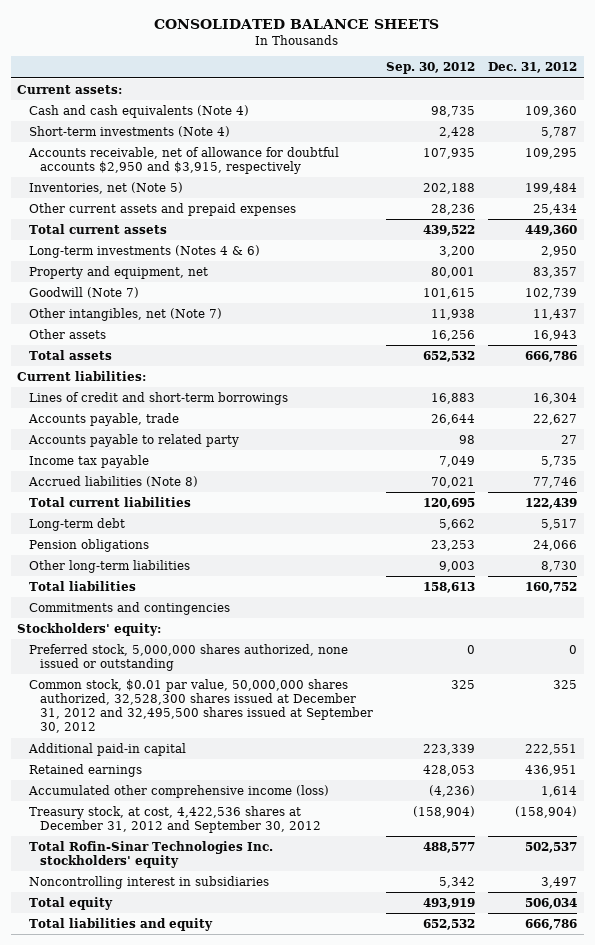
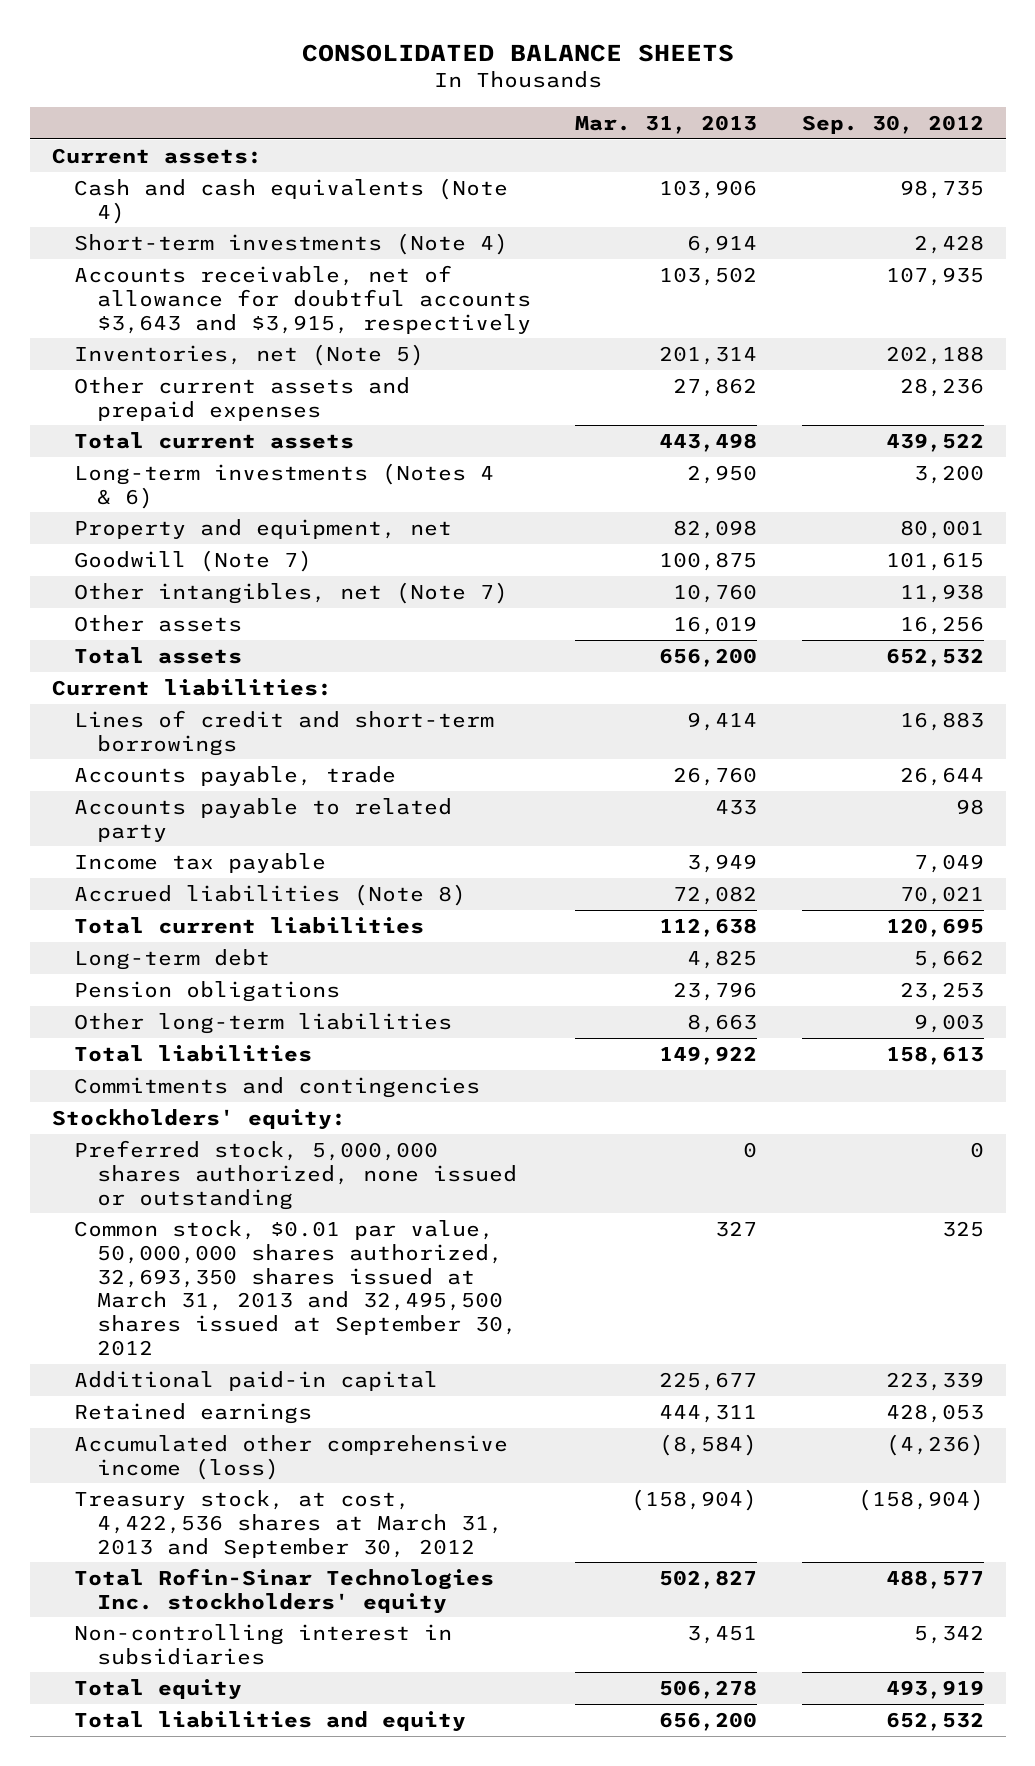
[488,62,578,74] Dec. 31, 2012 -> none
none -> [575,115,758,135] Mar. 31, 2013
[27,146,339,175] Accounts receivable, net of allowance for doubtful accounts $2,950 and $3,915, respectively -> [74,264,532,334] Accounts receivable, net of allowance for doubtful accounts $3,643 and $3,915, respectively
[28,678,374,734] Common stock, $0.01 par value, 50,000,000 shares authorized, 32,528,300 shares issued at December 31, 2012 and 32,495,500 shares issued at September 30, 2012 -> [74,1219,518,1357] Common stock, $0.01 par value, 50,000,000 shares authorized, 32,693,350 shares issued at March 31, 2013 and 32,495,500 shares issued at September 30, 2012
[28,805,322,834] Treasury stock, at cost, 4,422,536 shares at December 31, 2012 and September 30, 2012 -> [74,1489,504,1558] Treasury stock, at cost, 4,422,536 shares at March 31, 2013 and September 30, 2012
[28,875,269,889] Noncontrolling interest in subsidiaries -> [74,1623,453,1665] Non-controlling interest in subsidiaries

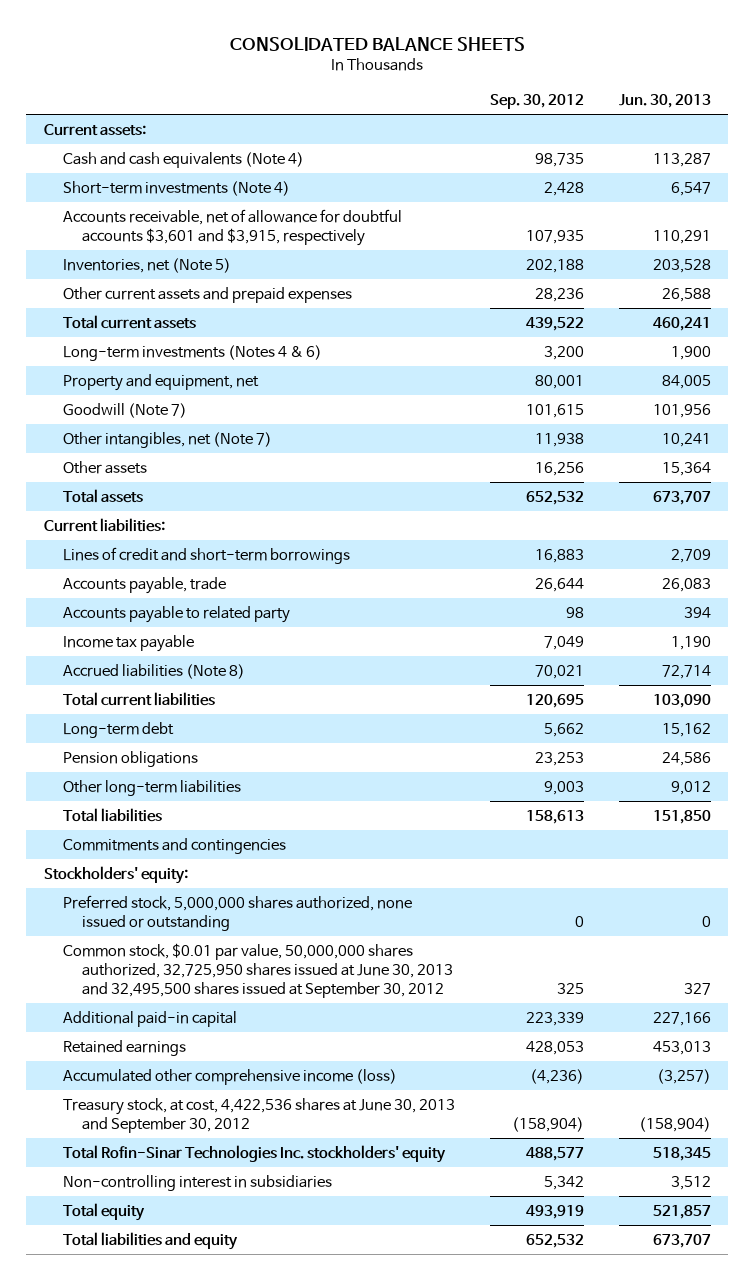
[575,115,758,135] Mar. 31, 2013 -> none
none -> [618,94,711,109] Jun. 30, 2013
[74,264,532,334] Accounts receivable, net of allowance for doubtful accounts $3,643 and $3,915, respectively -> [62,208,402,246] Accounts receivable, net of allowance for doubtful accounts $3,601 and $3,915, respectively
[74,1219,518,1357] Common stock, $0.01 par value, 50,000,000 shares authorized, 32,693,350 shares issued at March 31, 2013 and 32,495,500 shares issued at September 30, 2012 -> [62,942,453,998] Common stock, $0.01 par value, 50,000,000 shares authorized, 32,725,950 shares issued at June 30, 2013 and 32,495,500 shares issued at September 30, 2012
[74,1489,504,1558] Treasury stock, at cost, 4,422,536 shares at March 31, 2013 and September 30, 2012 -> [62,1097,455,1133] Treasury stock, at cost, 4,422,536 shares at June 30, 2013 and September 30, 2012

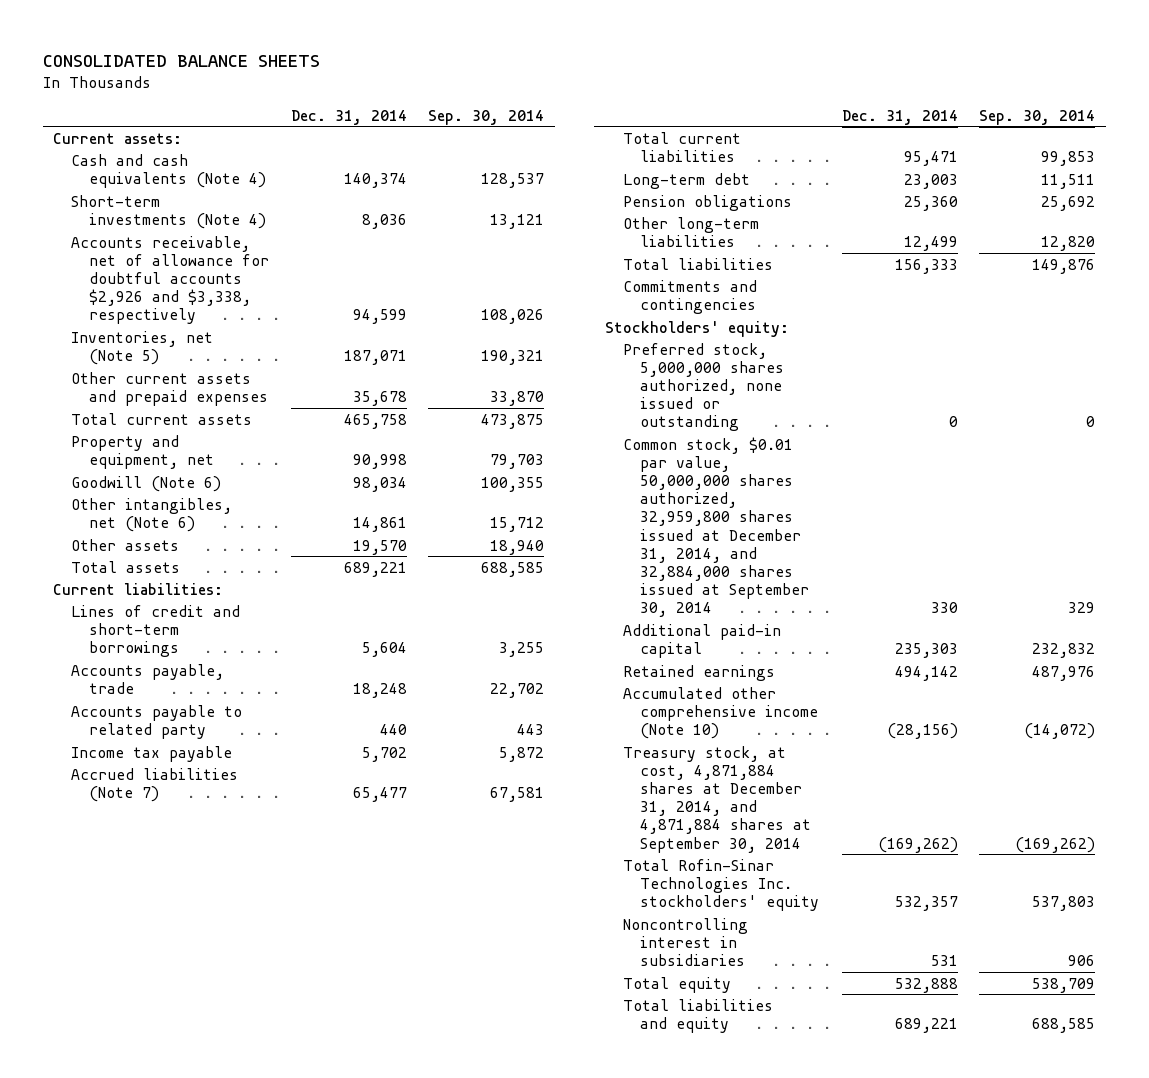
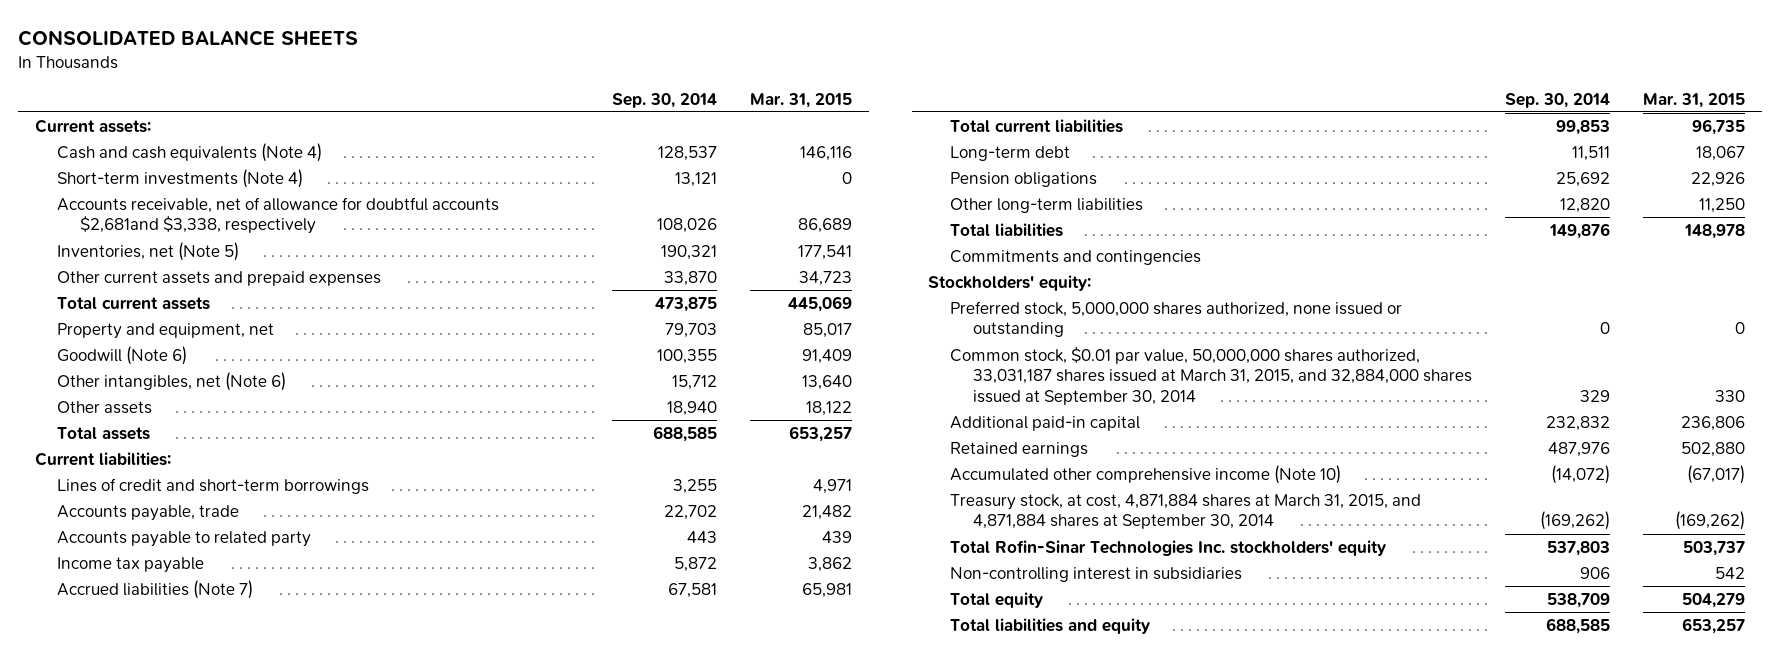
[290,109,407,125] Dec. 31, 2014 -> none
none -> [749,92,852,108] Mar. 31, 2015
[71,235,270,325] Accounts receivable, net of allowance for doubtful accounts $2,926 and $3,338, respectively -> [57,196,500,235] Accounts receivable, net of allowance for doubtful accounts $2,681and $3,338, respectively
[622,436,810,618] Common stock, $0.01 par value, 50,000,000 shares authorized, 32,959,800 shares issued at December 31, 2014, and 32,884,000 shares issued at September 30, 2014 -> [950,346,1472,405] Common stock, $0.01 par value, 50,000,000 shares authorized, 33,031,187 shares issued at March 31, 2015, and 32,884,000 shares issued at September 30, 2014
[622,745,812,853] Treasury stock, at cost, 4,871,884 shares at December 31, 2014, and 4,871,884 shares at September 30, 2014 -> [950,493,1422,530] Treasury stock, at cost, 4,871,884 shares at March 31, 2015, and 4,871,884 shares at September 30, 2014
[622,917,748,967] Noncontrolling interest in subsidiaries -> [950,566,1243,582] Non-controlling interest in subsidiaries

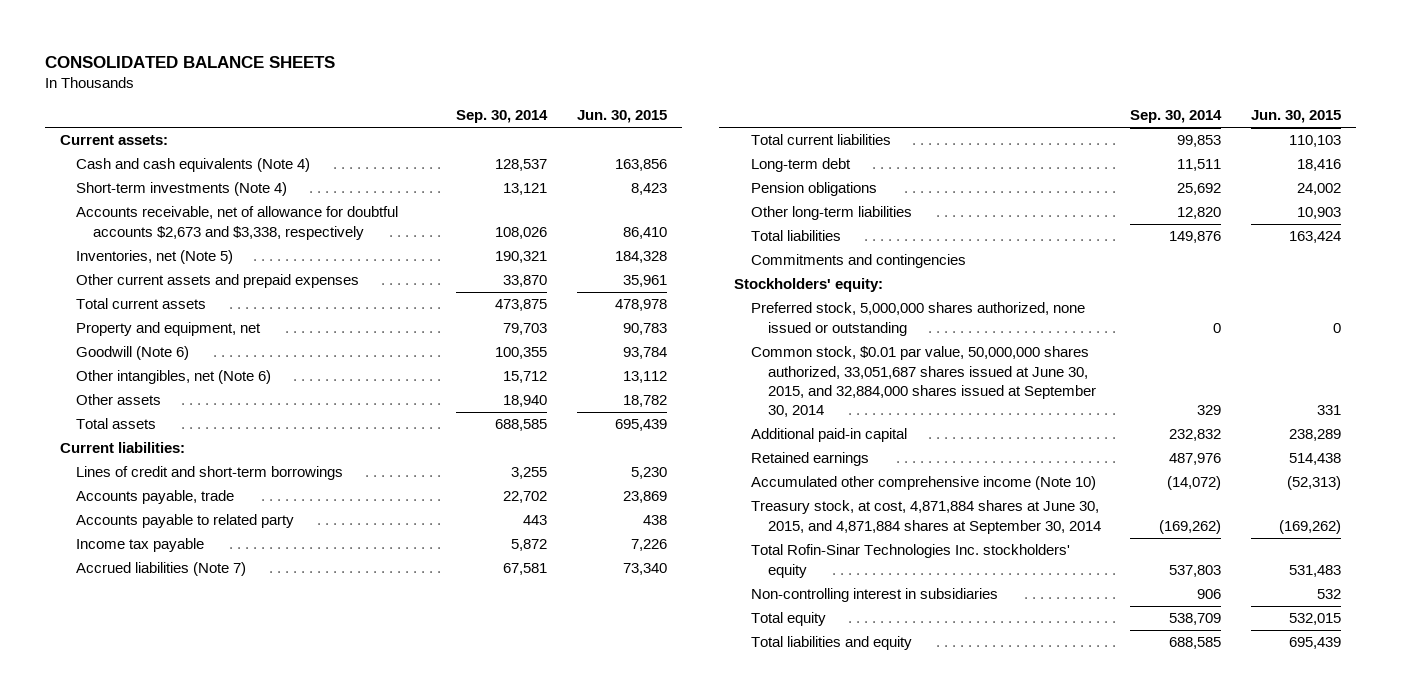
[749,92,852,108] Mar. 31, 2015 -> none
none -> [576,110,667,124] Jun. 30, 2015
[57,196,500,235] Accounts receivable, net of allowance for doubtful accounts $2,681and $3,338, respectively -> [76,206,399,240] Accounts receivable, net of allowance for doubtful accounts $2,673 and $3,338, respectively
[950,346,1472,405] Common stock, $0.01 par value, 50,000,000 shares authorized, 33,031,187 shares issued at March 31, 2015, and 32,884,000 shares issued at September 30, 2014 -> [750,346,1096,418] Common stock, $0.01 par value, 50,000,000 shares authorized, 33,051,687 shares issued at June 30, 2015, and 32,884,000 shares issued at September 30, 2014
[950,493,1422,530] Treasury stock, at cost, 4,871,884 shares at March 31, 2015, and 4,871,884 shares at September 30, 2014 -> [750,500,1101,534] Treasury stock, at cost, 4,871,884 shares at June 30, 2015, and 4,871,884 shares at September 30, 2014

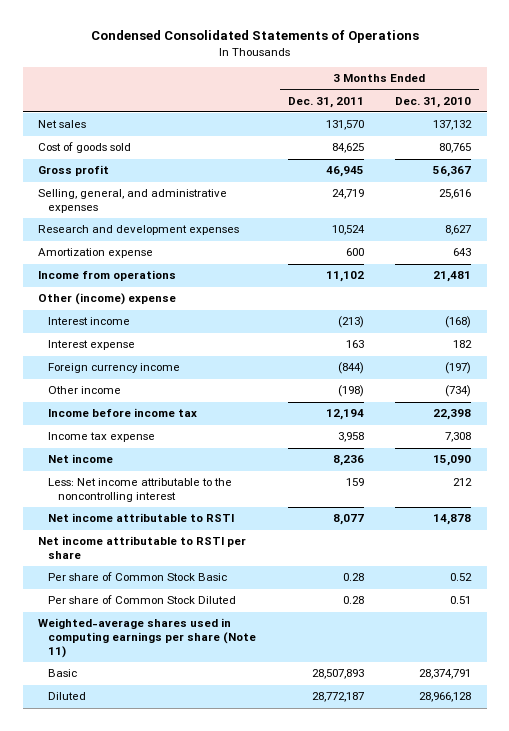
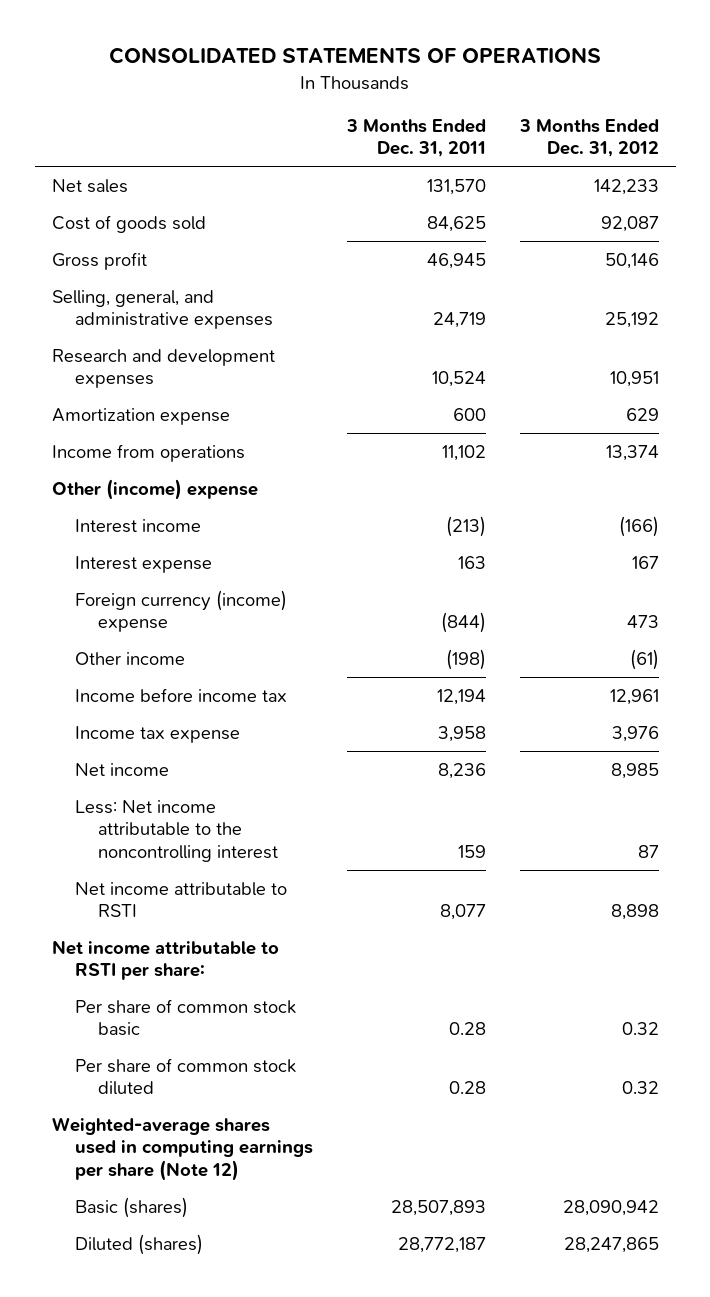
[90,30,419,44] Condensed Consolidated Statements of Operations -> [109,47,602,65] CONSOLIDATED STATEMENTS OF OPERATIONS
[395,96,472,108] Dec. 31, 2010 -> none
none -> [518,118,659,158] 3 Months Ended Dec. 31, 2012
[48,363,181,374] Foreign currency income -> [74,589,287,633] Foreign currency (income) expense
[38,536,247,560] Net income attributable to RSTI per share -> [51,939,279,981] Net income attributable to RSTI per share:
[48,572,228,582] Per share of Common Stock Basic -> [74,998,296,1037] Per share of common stock basic
[48,595,237,605] Per share of Common Stock Diluted -> [74,1057,296,1096] Per share of common stock diluted
[38,618,257,659] Weighted-average shares used in computing earnings per share (Note 11) -> [51,1116,313,1181] Weighted-average shares used in computing earnings per share (Note 12)
[48,669,78,678] Basic -> [74,1196,188,1218] Basic (shares)
[48,692,87,701] Diluted -> [74,1233,203,1255] Diluted (shares)

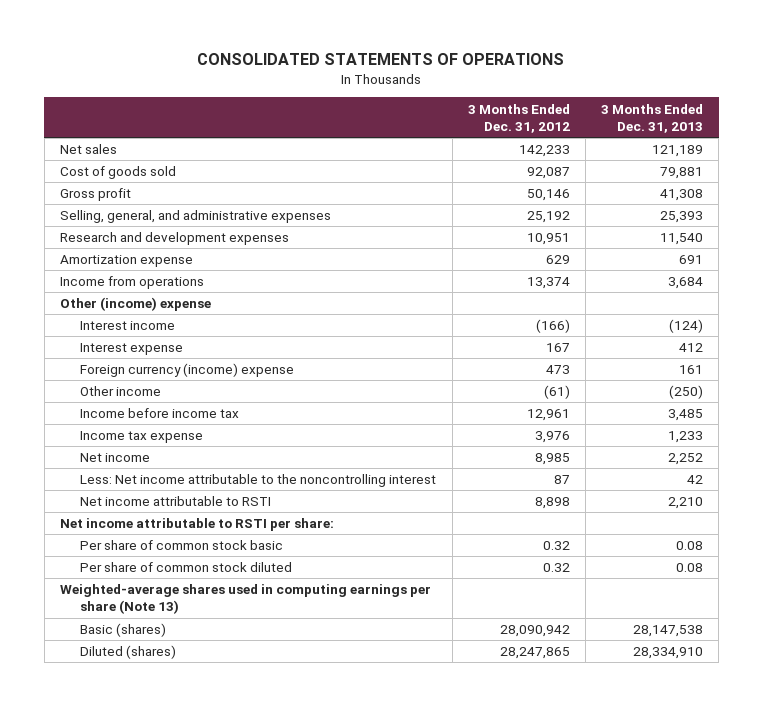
[345,118,486,158] 3 Months Ended Dec. 31, 2011 -> none
none -> [601,103,704,133] 3 Months Ended Dec. 31, 2013
[51,1116,313,1181] Weighted-average shares used in computing earnings per share (Note 12) -> [59,584,431,615] Weighted-average shares used in computing earnings per share (Note 13)

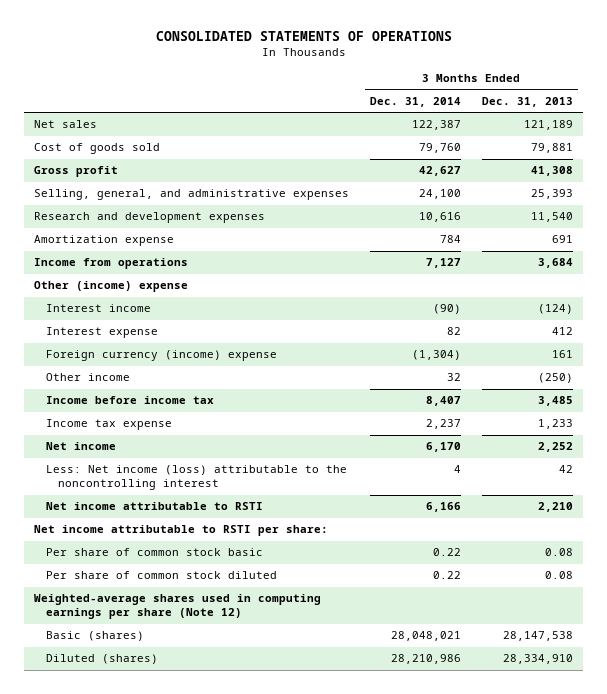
[467,103,570,133] 3 Months Ended Dec. 31, 2012 -> none
none -> [370,97,462,108] Dec. 31, 2014
[80,474,437,488] Less: Net income attributable to the noncontrolling interest -> [46,465,348,491] Less: Net income (loss) attributable to the noncontrolling interest
[59,584,431,615] Weighted-average shares used in computing earnings per share (Note 13) -> [34,594,322,620] Weighted-average shares used in computing earnings per share (Note 12)

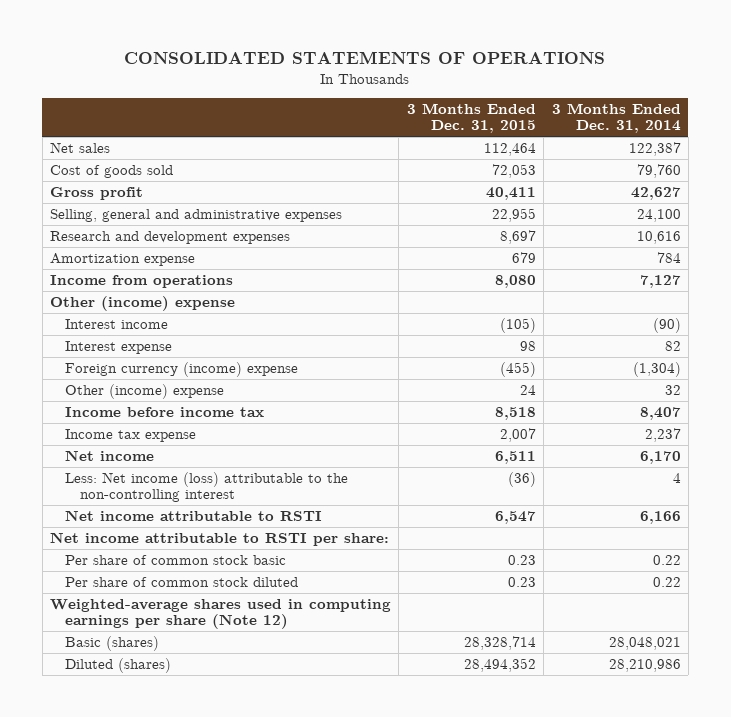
[481,97,573,108] Dec. 31, 2013 -> none
none -> [406,102,536,134] 3 Months Ended Dec. 31, 2015
[34,189,350,201] Selling, general, and administrative expenses -> [50,208,343,222] Selling, general and administrative expenses
[46,373,131,382] Other income -> [64,383,224,399] Other (income) expense
[46,465,348,491] Less: Net income (loss) attributable to the noncontrolling interest -> [64,471,348,503] Less: Net income (loss) attributable to the non-controlling interest

